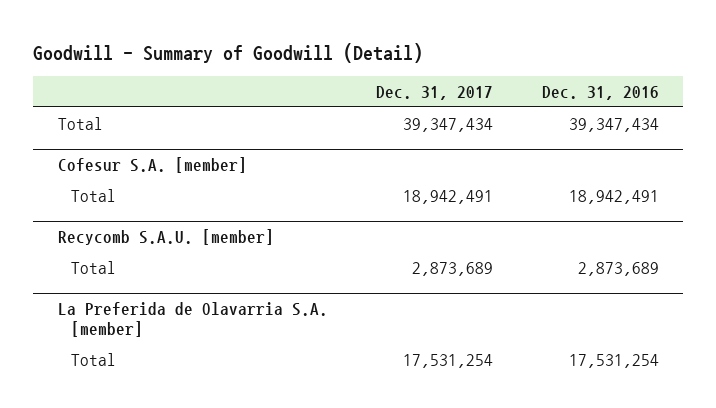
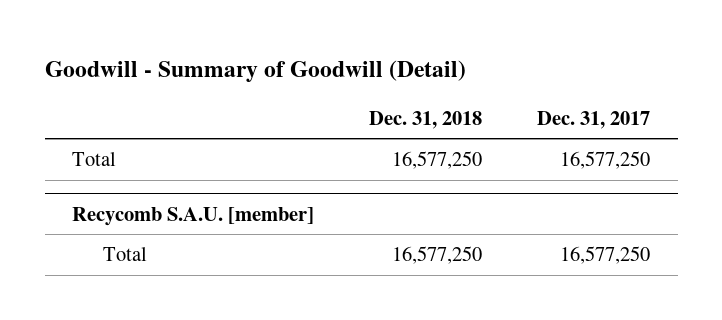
[541,85,659,100] Dec. 31, 2016 -> none
none -> [369,110,483,129] Dec. 31, 2018
[57,156,247,173] Cofesur S.A. [member] -> none
[71,188,117,202] Total -> none
[403,117,494,132] 39,347,434 -> [560,151,651,170] 16,577,250
[57,301,328,338] La Preferida de Olavarria S.A. [member] -> none
[71,352,117,366] Total -> none
[412,261,494,276] 2,873,689 -> [560,246,651,265] 16,577,250

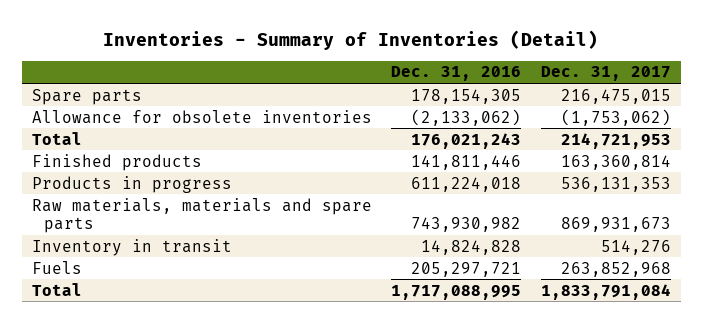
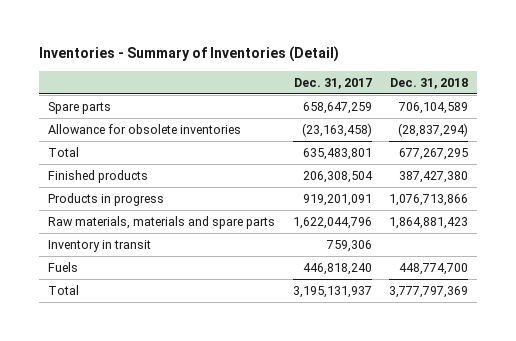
[391,66,522,82] Dec. 31, 2016 -> none
none -> [390,77,469,89] Dec. 31, 2018
[561,88,672,104] 216,475,015 -> [302,102,372,115] 658,647,259
[561,108,672,126] (1,753,062) -> [301,123,372,138] (23,163,458)
[561,132,672,149] 214,721,953 -> [302,148,372,161] 635,483,801
[561,154,672,170] 163,360,814 -> [302,171,373,184] 206,308,504
[561,176,672,192] 536,131,353 -> [302,194,372,207] 919,201,091
[561,217,672,233] 869,931,673 -> [292,217,372,230] 1,622,044,796
[601,239,672,255] 514,276 -> [325,240,372,253] 759,306
[561,261,672,277] 263,852,968 -> [302,263,372,276] 446,818,240
[541,283,672,300] 1,833,791,084 -> [292,286,372,299] 3,195,131,937

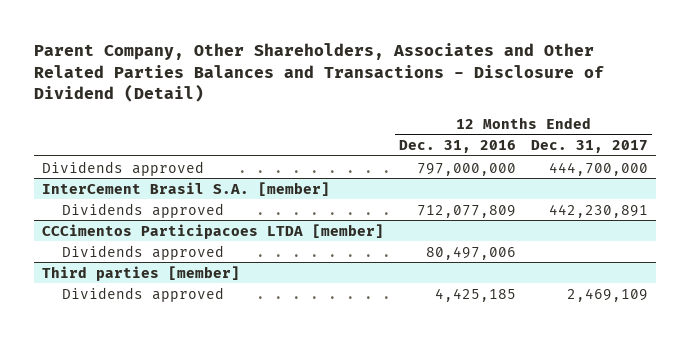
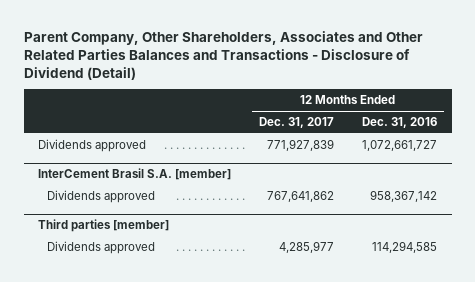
[417,162,517,176] 797,000,000 -> [362,140,438,152] 1,072,661,727
[549,161,649,176] 444,700,000 -> [267,139,335,152] 771,927,839
[41,223,384,239] CCCimentos Participacoes LTDA [member] -> none
[61,244,224,260] Dividends approved -> none
[417,204,517,218] 712,077,809 -> [370,190,438,203] 958,367,142
[549,203,649,218] 442,230,891 -> [267,191,335,203] 767,641,862
[435,287,517,302] 4,425,185 -> [372,241,438,254] 114,294,585
[567,287,649,302] 2,469,109 -> [279,241,335,254] 4,285,977

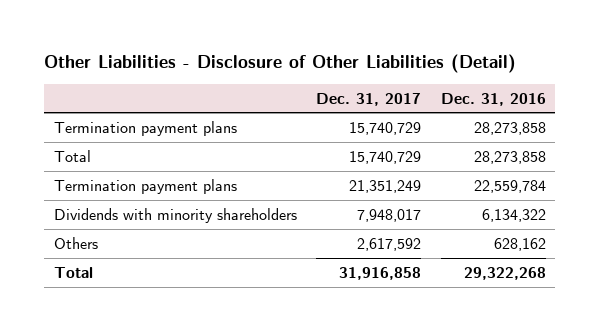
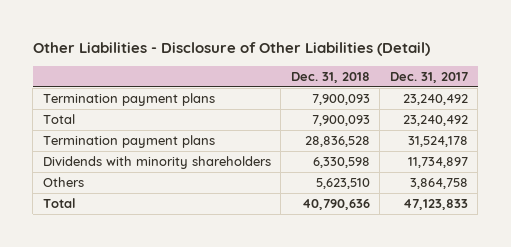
[440,92,546,106] Dec. 31, 2016 -> none
none -> [290,72,370,84] Dec. 31, 2018
[349,121,422,135] 15,740,729 -> [402,93,468,105] 23,240,492
[349,150,422,164] 15,740,729 -> [402,114,468,126] 23,240,492
[349,179,422,193] 21,351,249 -> [407,135,468,147] 31,524,178
[357,208,422,222] 7,948,017 -> [407,156,468,168] 11,734,897
[357,237,422,251] 2,617,592 -> [409,177,468,189] 3,864,758
[339,266,422,280] 31,916,858 -> [402,198,468,210] 47,123,833

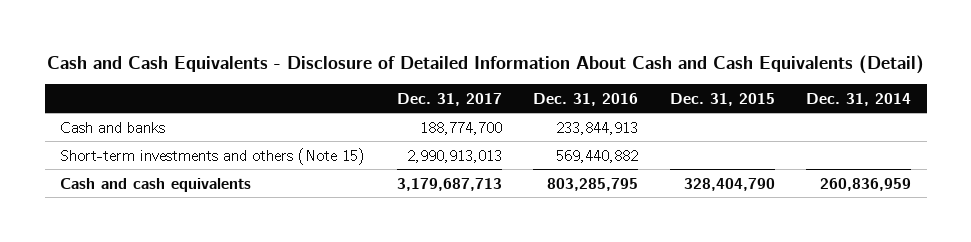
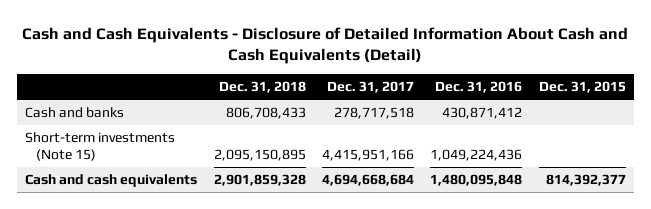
[806,92,912,106] Dec. 31, 2014 -> none
none -> [218,81,306,94] Dec. 31, 2018
[419,121,502,135] 188,774,700 -> [333,107,414,120] 278,717,518
[556,121,639,135] 233,844,913 -> [442,107,523,120] 430,871,412
[60,147,366,165] Short-term investments and others (Note 15) -> [25,132,176,161] Short-term investments (Note 15)
[406,149,502,163] 2,990,913,013 -> [321,148,414,161] 4,415,951,166
[556,149,639,163] 569,440,882 -> [430,148,523,161] 1,049,224,436
[396,177,502,191] 3,179,687,713 -> [321,174,414,187] 4,694,668,684
[547,177,639,191] 803,285,795 -> [430,174,523,187] 1,480,095,848
[683,177,775,191] 328,404,790 -> [545,174,626,187] 814,392,377

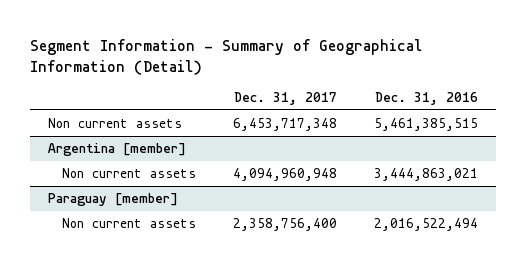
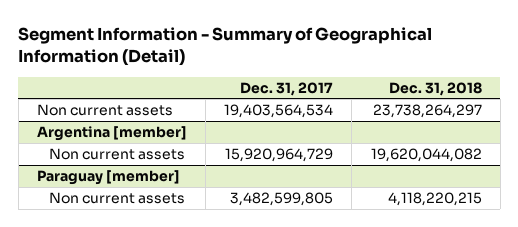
[374,92,478,106] Dec. 31, 2016 -> none
none -> [388,81,482,96] Dec. 31, 2018
[233,118,338,132] 6,453,717,348 -> [224,104,334,119] 19,403,564,534
[233,168,338,182] 4,094,960,948 -> [225,148,334,163] 15,920,964,729
[233,218,338,232] 2,358,756,400 -> [230,192,334,207] 3,482,599,805

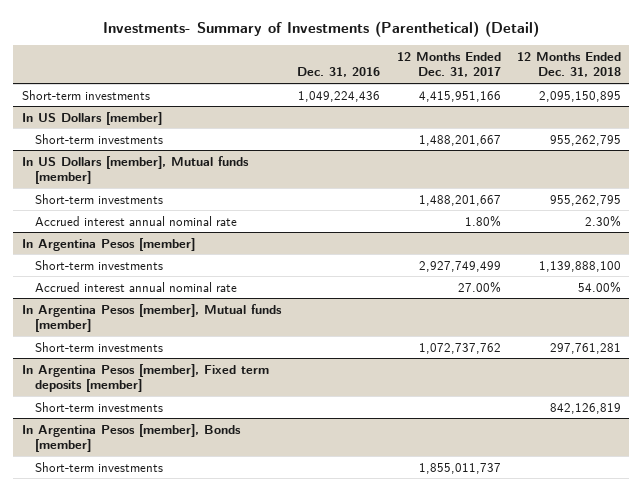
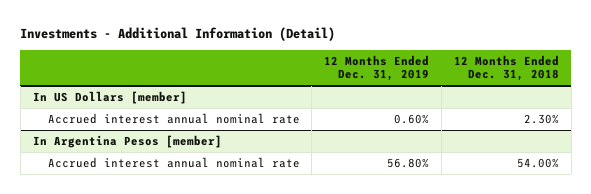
[103,20,540,37] Investments- Summary of Investments (Parenthetical) (Detail) -> [20,27,336,42] Investments - Additional Information (Detail)
[297,67,381,78] Dec. 31, 2016 -> none
[396,51,501,78] 12 Months Ended Dec. 31, 2017 -> none
none -> [324,54,430,82] 12 Months Ended Dec. 31, 2019
[21,89,150,100] Short-term investments -> none
[35,133,164,144] Short-term investments -> none
[21,155,249,185] In US Dollars [member], Mutual funds [member] -> none
[35,193,164,204] Short-term investments -> none
[35,259,164,270] Short-term investments -> none
[21,303,282,333] In Argentina Pesos [member], Mutual funds [member] -> none
[35,341,164,352] Short-term investments -> none
[21,363,269,393] In Argentina Pesos [member], Fixed term deposits [member] -> none
[35,401,164,412] Short-term investments -> none
[21,423,241,453] In Argentina Pesos [member], Bonds [member] -> none
[35,461,164,472] Short-term investments -> none

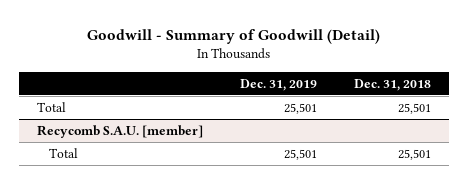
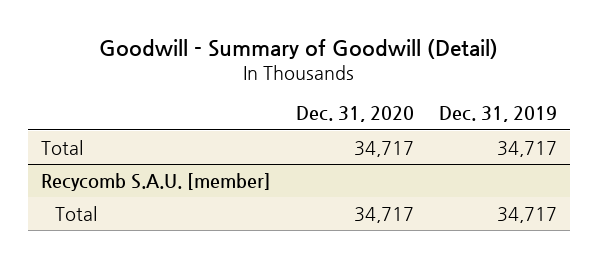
[353,78,431,91] Dec. 31, 2018 -> none
none -> [295,106,414,123] Dec. 31, 2020
[283,102,317,114] 25,501 -> [497,140,558,157] 34,717
[283,148,317,160] 25,501 -> [497,206,558,223] 34,717

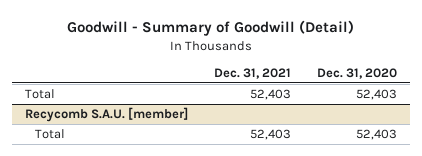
[439,106,558,123] Dec. 31, 2019 -> none
none -> [213,67,291,79] Dec. 31, 2021
[353,140,414,157] 34,717 -> [356,89,398,101] 52,403
[353,206,414,223] 34,717 -> [356,129,398,141] 52,403

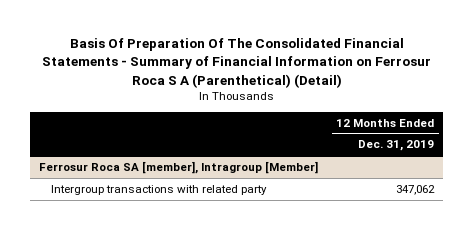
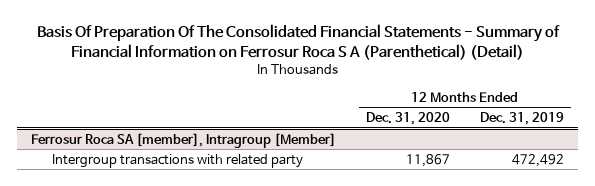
none -> [366,112,451,126] Dec. 31, 2020
[396,184,436,195] 347,062 -> [511,153,564,167] 472,492

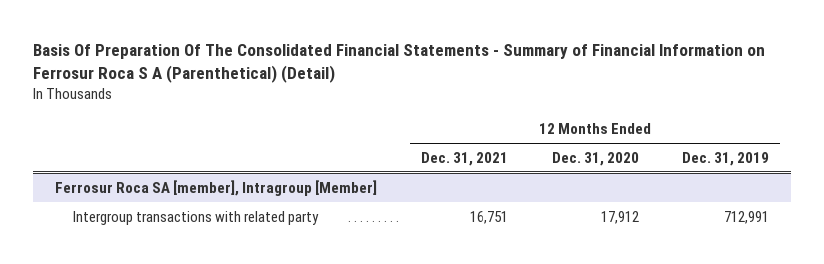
none -> [420,151,508,166] Dec. 31, 2021
[406,153,451,167] 11,867 -> [600,210,639,224] 17,912
[511,153,564,167] 472,492 -> [724,210,770,224] 712,991

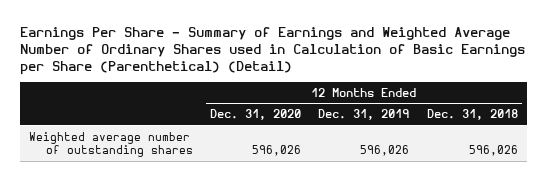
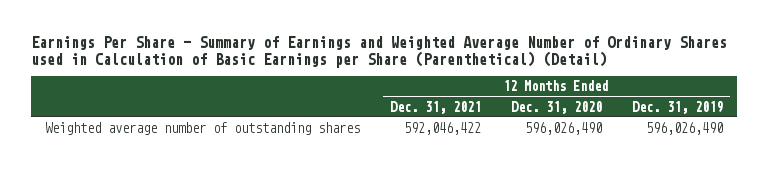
[426,109,518,121] Dec. 31, 2018 -> none
none -> [390,100,482,114] Dec. 31, 2021
[251,145,301,157] 596,026 -> [524,122,602,136] 596,026,490
[360,145,410,157] 596,026 -> [645,122,723,136] 596,026,490

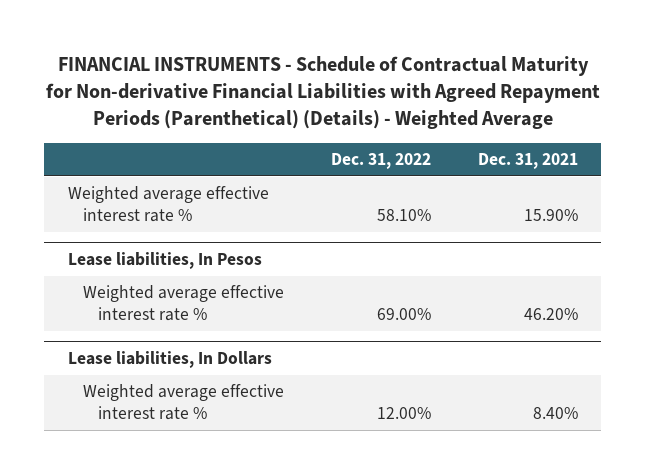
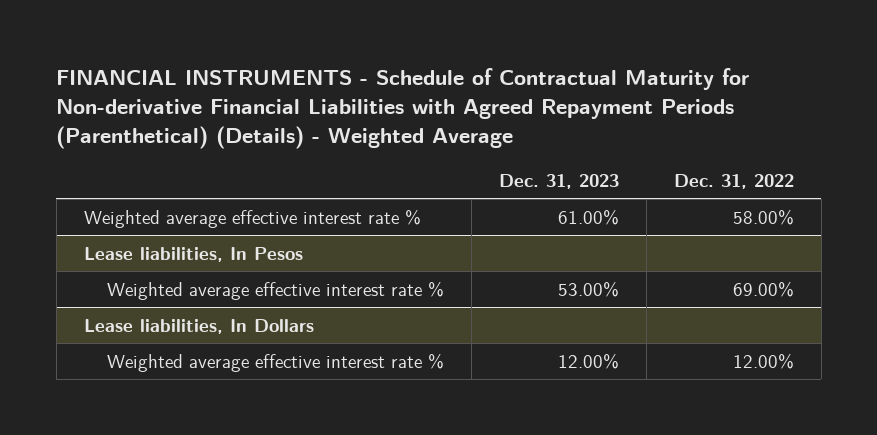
[477,153,578,170] Dec. 31, 2021 -> none
none -> [498,173,619,189] Dec. 31, 2023
[376,209,431,222] 58.10% -> [732,208,794,225] 58.00%

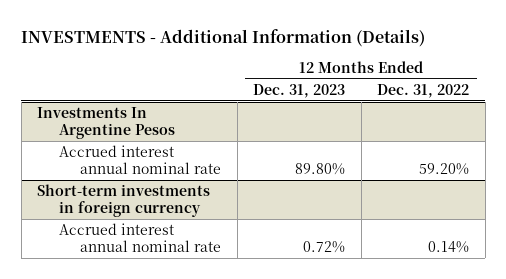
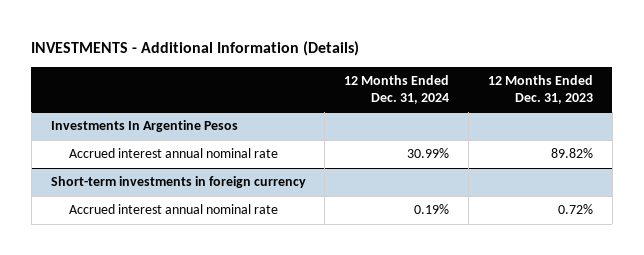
[377,83,470,98] Dec. 31, 2022 -> none
none -> [344,75,450,105] 12 Months Ended Dec. 31, 2024
[295,163,346,176] 89.80% -> [550,148,593,159] 89.82%

